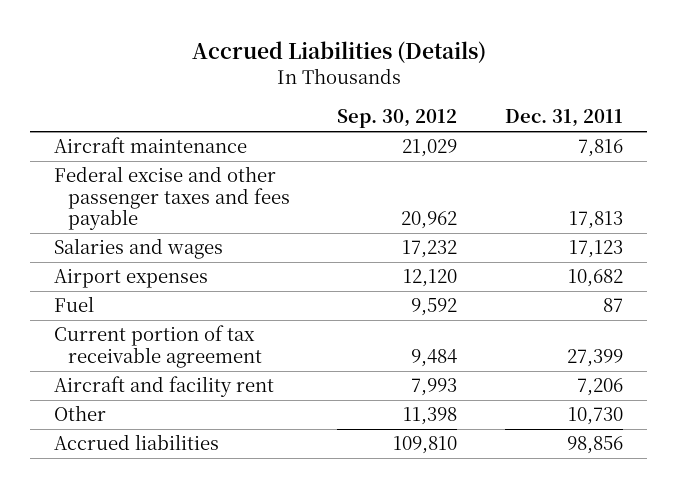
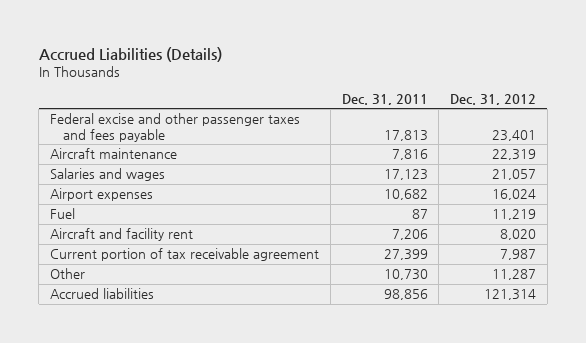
[337,109,458,129] Sep. 30, 2012 -> none
none -> [450,93,537,105] Dec. 31, 2012
[54,137,248,154] Aircraft maintenance -> [50,148,178,160] Aircraft maintenance
[54,325,262,368] Current portion of tax receivable agreement -> [50,248,320,262] Current portion of tax receivable agreement

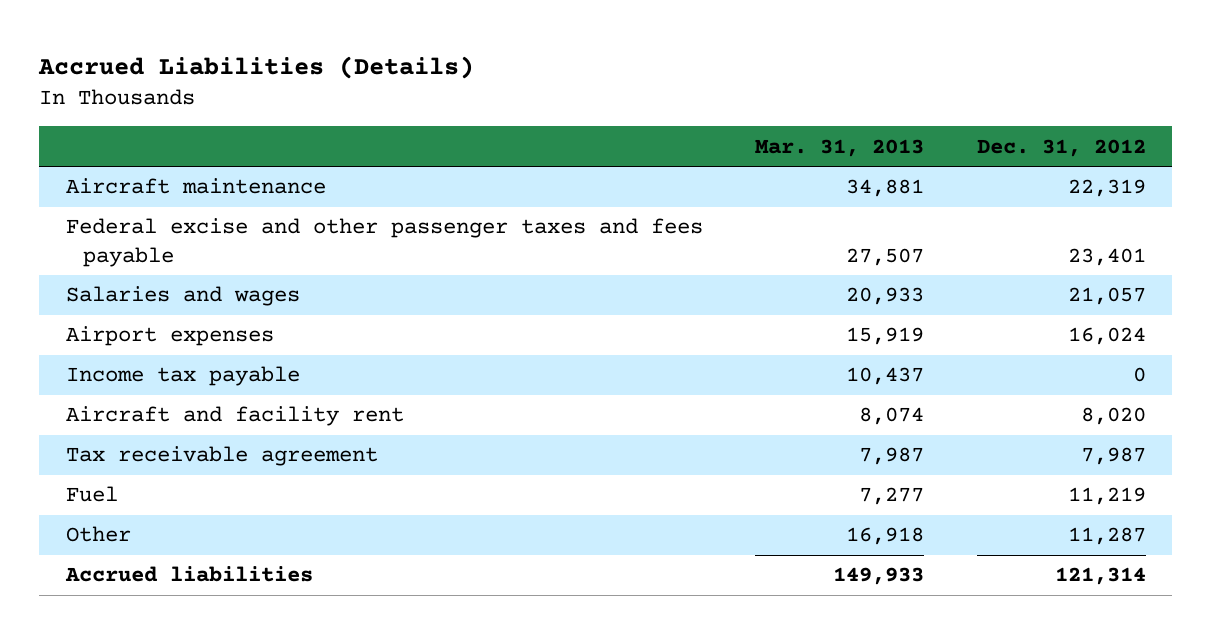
[341,93,428,105] Dec. 31, 2011 -> none
none -> [755,138,925,157] Mar. 31, 2013
[50,113,301,142] Federal excise and other passenger taxes and fees payable -> [65,218,703,267] Federal excise and other passenger taxes and fees payable
none -> [65,366,300,387] Income tax payable
[50,248,320,262] Current portion of tax receivable agreement -> [65,446,378,467] Tax receivable agreement
[50,208,76,220] Fuel -> [65,486,118,503] Fuel

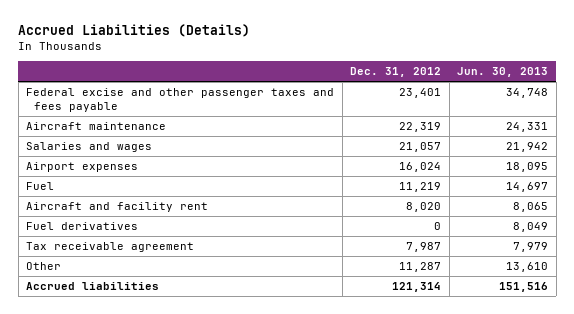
[755,138,925,157] Mar. 31, 2013 -> none
none -> [457,67,549,78] Jun. 30, 2013
[65,178,326,195] Aircraft maintenance -> [26,122,167,131] Aircraft maintenance
[65,366,300,387] Income tax payable -> none
[65,486,118,503] Fuel -> [26,182,55,191] Fuel
none -> [26,222,139,231] Fuel derivatives

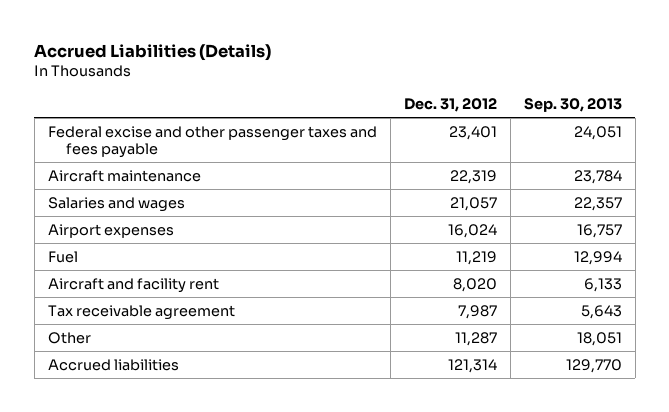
[457,67,549,78] Jun. 30, 2013 -> none
none -> [523,97,622,112] Sep. 30, 2013
[26,222,139,231] Fuel derivatives -> none

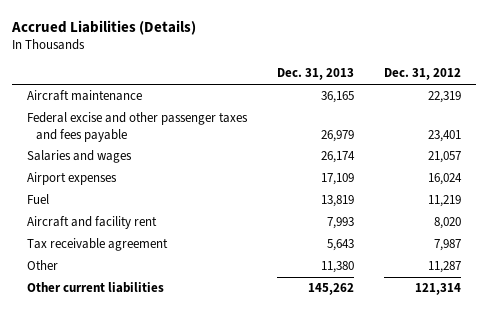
[523,97,622,112] Sep. 30, 2013 -> none
none -> [277,68,355,81] Dec. 31, 2013
[47,125,377,158] Federal excise and other passenger taxes and fees payable -> [26,112,248,142] Federal excise and other passenger taxes and fees payable
[47,358,179,371] Accrued liabilities -> [26,282,164,294] Other current liabilities

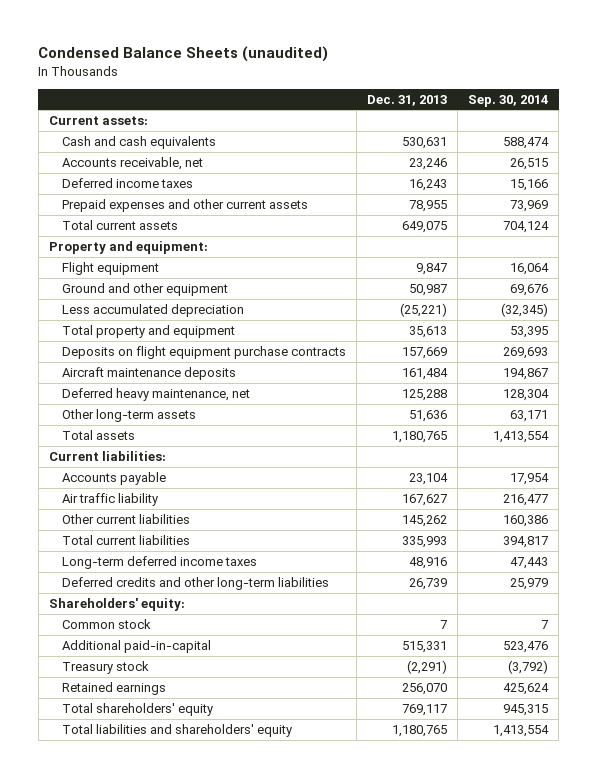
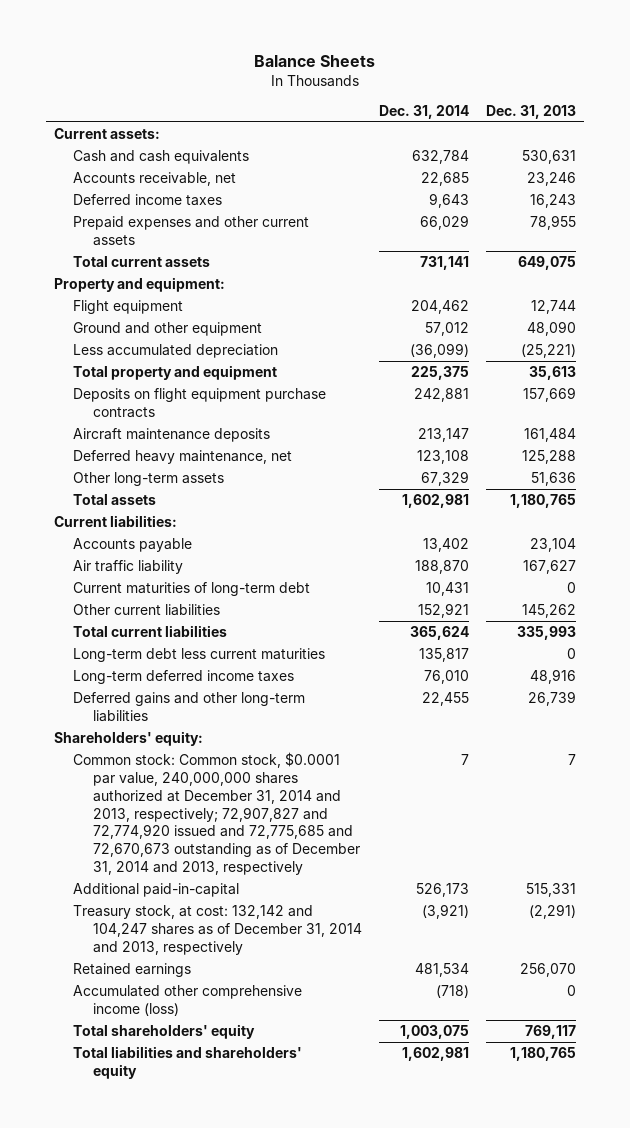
[38,46,329,63] Condensed Balance Sheets (unaudited) -> [253,55,375,68] Balance Sheets
[468,94,549,107] Sep. 30, 2014 -> none
none -> [378,104,469,119] Dec. 31, 2014
[416,262,448,275] 9,847 -> [530,300,576,315] 12,744
[409,283,448,296] 50,987 -> [526,321,576,337] 48,090
none -> [73,582,311,597] Current maturities of long-term debt
none -> [73,648,326,663] Long-term debt less current maturities
[62,576,330,590] Deferred credits and other long-term liabilities -> [73,692,306,722] Deferred gains and other long-term liabilities
[62,618,152,629] Common stock -> [73,752,360,876] Common stock: Common stock, $0.0001 par value, 240,000,000 shares authorized at December 31, 2014 and 2013, respectively; 72,907,827 and 72,774,920 issued and 72,775,685 and 72,670,673 outstanding as of December 31, 2014 and 2013, respectively
[62,660,150,674] Treasury stock -> [73,905,362,955] Treasury stock, at cost: 132,142 and 104,247 shares as of December 31, 2014 and 2013, respectively
none -> [73,985,303,1016] Accumulated other comprehensive income (loss)

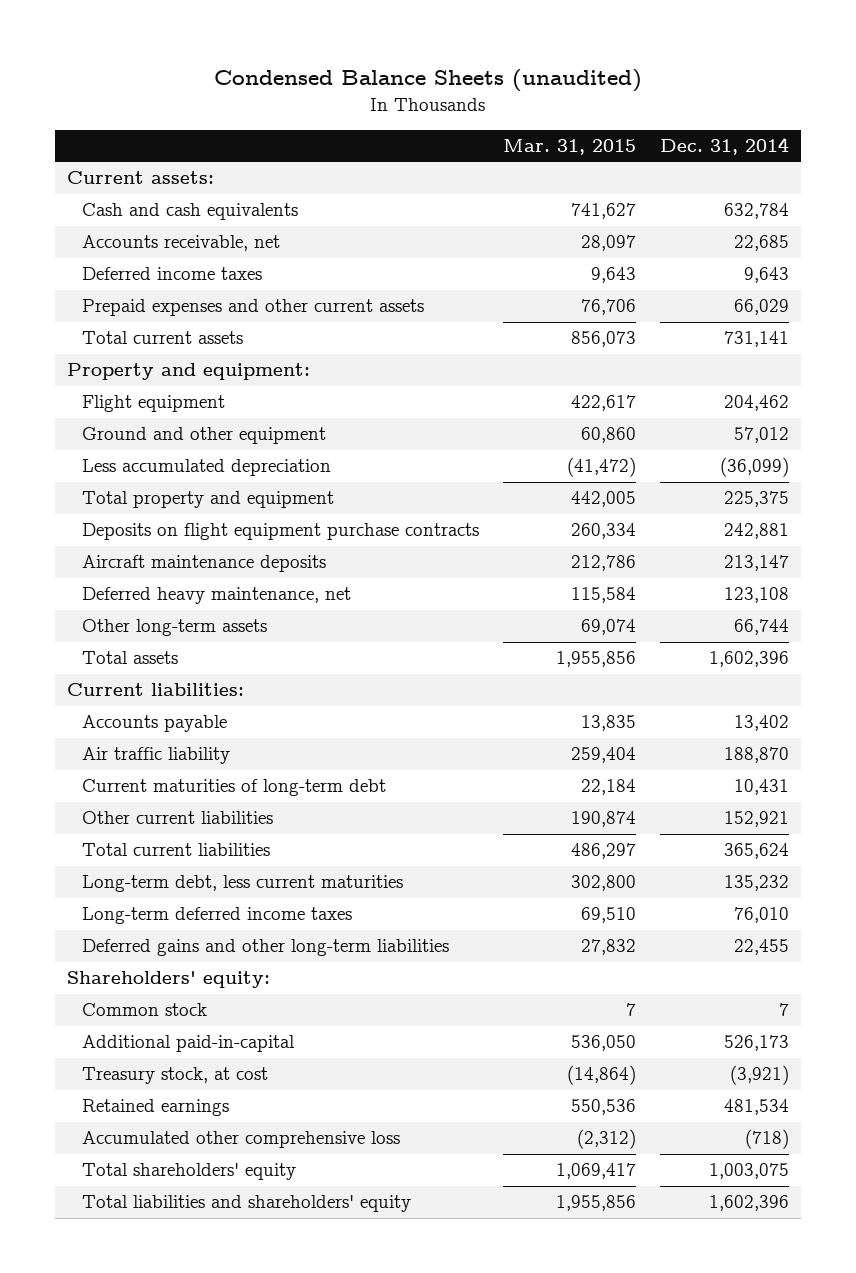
[253,55,375,68] Balance Sheets -> [214,68,643,92] Condensed Balance Sheets (unaudited)
[485,104,576,119] Dec. 31, 2013 -> none
none -> [502,139,636,156] Mar. 31, 2015
[420,471,469,487] 67,329 -> [734,619,790,636] 66,744
[401,494,469,509] 1,602,981 -> [709,651,790,668] 1,602,396
[73,648,326,663] Long-term debt less current maturities -> [81,875,403,893] Long-term debt, less current maturities
[418,648,469,663] 135,817 -> [724,875,790,892] 135,232
[73,752,360,876] Common stock: Common stock, $0.0001 par value, 240,000,000 shares authorized at December 31, 2014 and 2013, respectively; 72,907,827 and 72,774,920 issued and 72,775,685 and 72,670,673 outstanding as of December 31, 2014 and 2013, respectively -> [81,1003,207,1017] Common stock
[73,905,362,955] Treasury stock, at cost: 132,142 and 104,247 shares as of December 31, 2014 and 2013, respectively -> [81,1067,268,1085] Treasury stock, at cost
[73,985,303,1016] Accumulated other comprehensive income (loss) -> [81,1131,400,1149] Accumulated other comprehensive loss
[401,1047,469,1062] 1,602,981 -> [709,1195,790,1212] 1,602,396

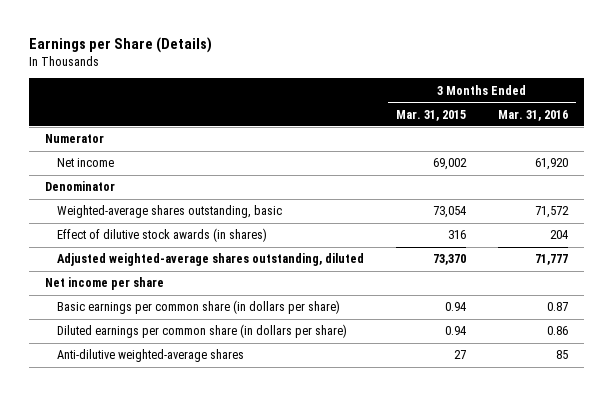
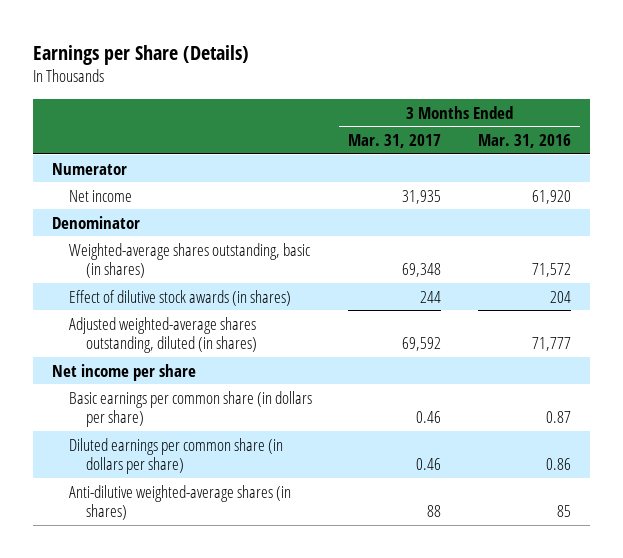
[396,109,467,121] Mar. 31, 2015 -> none
none -> [348,134,442,149] Mar. 31, 2017
[57,205,283,219] Weighted-average shares outstanding, basic -> [68,242,310,279] Weighted-average shares outstanding, basic (in shares)
[57,253,365,267] Adjusted weighted-average shares outstanding, diluted -> [68,316,257,354] Adjusted weighted-average shares outstanding, diluted (in shares)
[57,349,245,363] Anti-dilutive weighted-average shares -> [68,484,291,521] Anti-dilutive weighted-average shares (in shares)

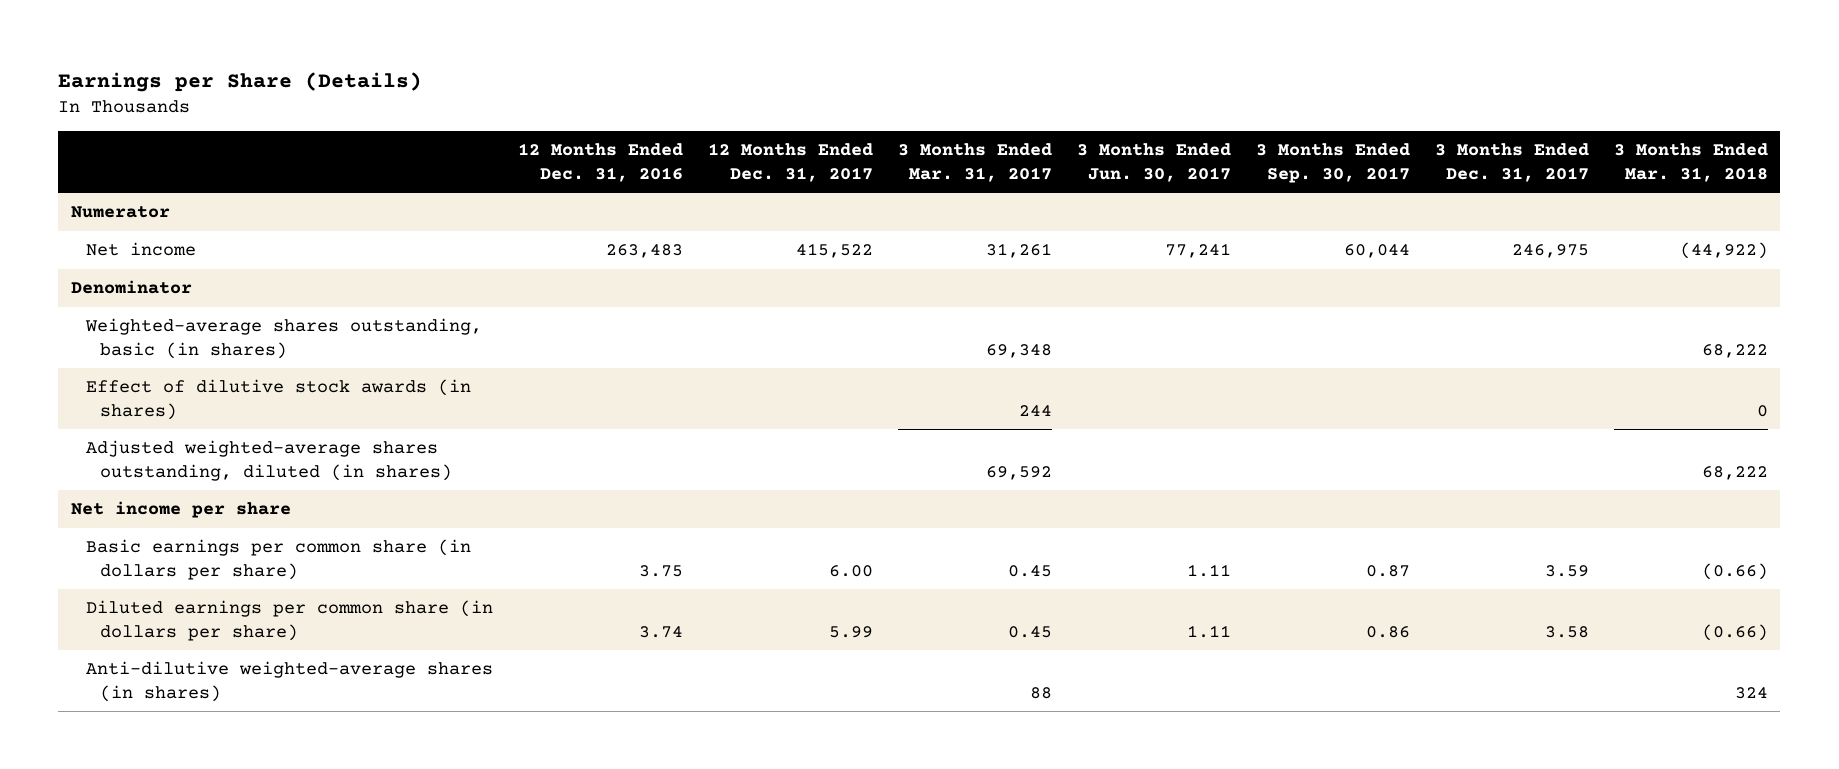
[478,134,572,149] Mar. 31, 2016 -> none
none -> [517,143,683,182] 12 Months Ended Dec. 31, 2016
none -> [707,143,873,182] 12 Months Ended Dec. 31, 2017
none -> [1076,143,1231,182] 3 Months Ended Jun. 30, 2017
none -> [1255,143,1410,183] 3 Months Ended Sep. 30, 2017
none -> [1434,143,1589,182] 3 Months Ended Dec. 31, 2017
none -> [1613,143,1768,182] 3 Months Ended Mar. 31, 2018
[402,189,442,204] 31,935 -> [985,243,1052,259] 31,261
[416,411,442,424] 0.46 -> [1007,564,1052,577] 0.45
[416,458,442,471] 0.46 -> [1007,625,1052,638] 0.45

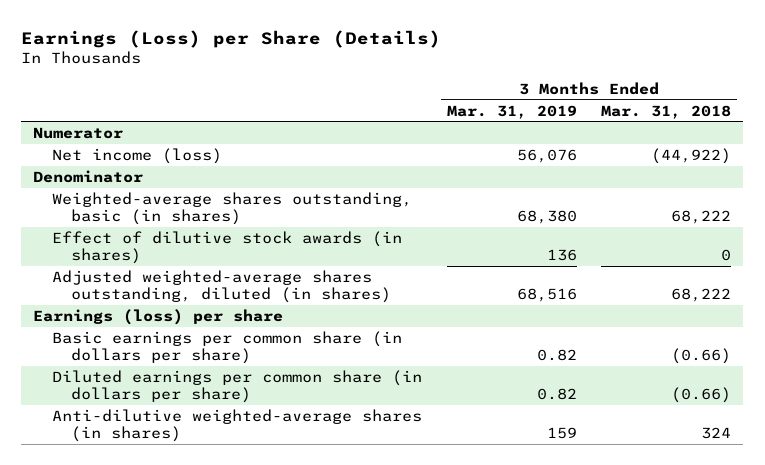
[58,72,423,93] Earnings per Share (Details) -> [21,29,442,48] Earnings (Loss) per Share (Details)
[517,143,683,182] 12 Months Ended Dec. 31, 2016 -> none
[707,143,873,182] 12 Months Ended Dec. 31, 2017 -> none
[897,143,1052,182] 3 Months Ended Mar. 31, 2017 -> none
[1076,143,1231,182] 3 Months Ended Jun. 30, 2017 -> none
[1255,143,1410,183] 3 Months Ended Sep. 30, 2017 -> none
[1434,143,1589,182] 3 Months Ended Dec. 31, 2017 -> none
none -> [446,104,577,119] Mar. 31, 2019
[85,242,196,257] Net income -> [52,147,223,164] Net income (loss)
[70,501,291,519] Net income per share -> [33,308,284,325] Earnings (loss) per share

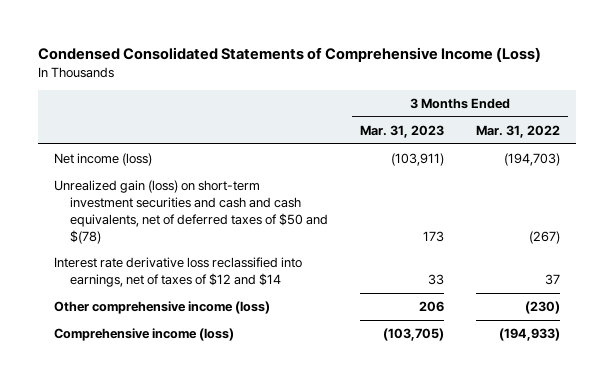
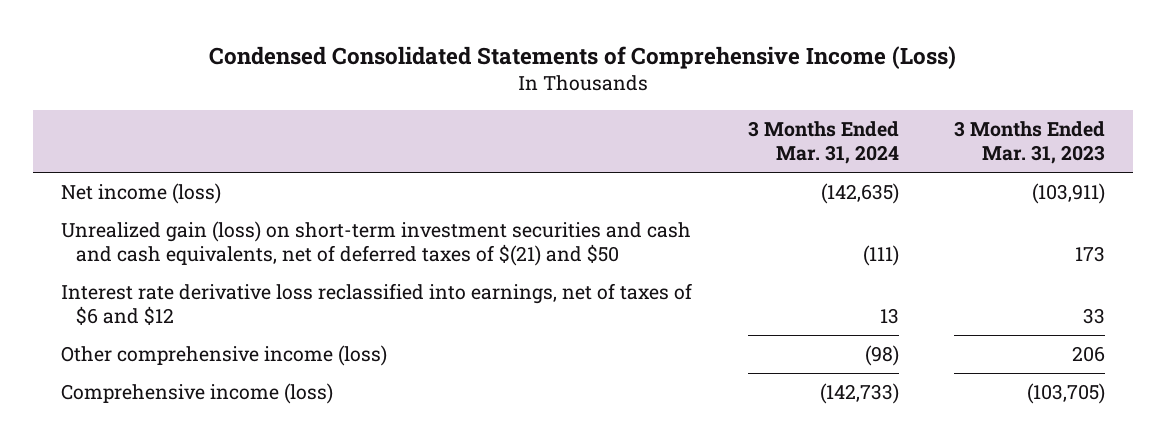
[475,124,560,138] Mar. 31, 2022 -> none
none -> [747,121,899,164] 3 Months Ended Mar. 31, 2024
[54,180,328,244] Unrealized gain (loss) on short-term investment securities and cash and cash equivalents, net of deferred taxes of $50 and $(78) -> [60,221,691,266] Unrealized gain (loss) on short-term investment securities and cash and cash equivalents, net of deferred taxes of $(21) and $50
[54,257,303,287] Interest rate derivative loss reclassified into earnings, net of taxes of $12 and $14 -> [60,283,692,325] Interest rate derivative loss reclassified into earnings, net of taxes of $6 and $12

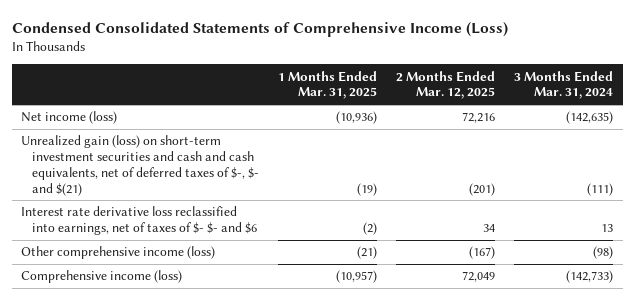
[954,121,1106,164] 3 Months Ended Mar. 31, 2023 -> none
none -> [278,70,378,100] 1 Months Ended Mar. 31, 2025
none -> [396,70,496,100] 2 Months Ended Mar. 12, 2025
[60,221,691,266] Unrealized gain (loss) on short-term investment securities and cash and cash equivalents, net of deferred taxes of $(21) and $50 -> [21,135,259,196] Unrealized gain (loss) on short-term investment securities and cash and cash equivalents, net of deferred taxes of $-, $- and $(21)
[60,283,692,325] Interest rate derivative loss reclassified into earnings, net of taxes of $6 and $12 -> [21,206,257,236] Interest rate derivative loss reclassified into earnings, net of taxes of $- $- and $6

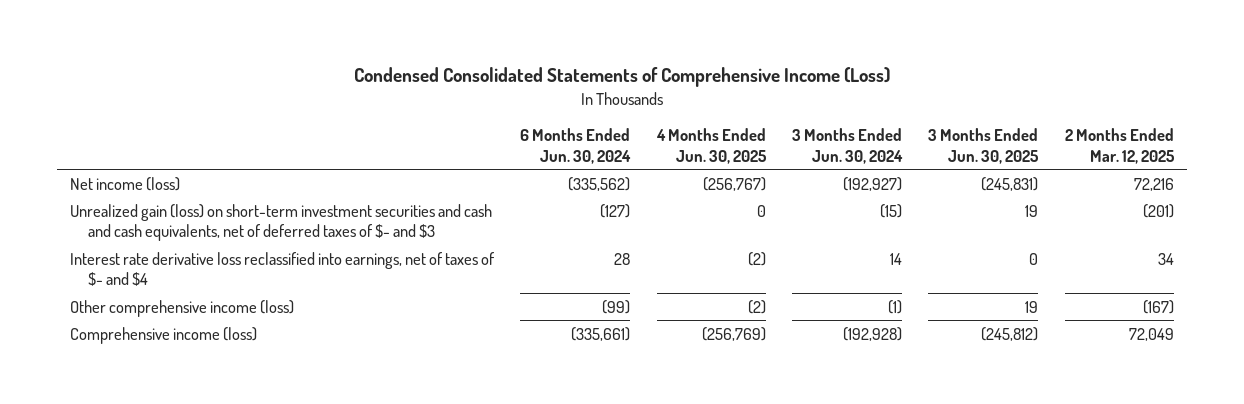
[278,70,378,100] 1 Months Ended Mar. 31, 2025 -> none
[514,70,614,100] 3 Months Ended Mar. 31, 2024 -> none
none -> [520,127,632,164] 6 Months Ended Jun. 30, 2024
none -> [655,127,767,164] 4 Months Ended Jun. 30, 2025
none -> [791,127,903,164] 3 Months Ended Jun. 30, 2024
none -> [928,127,1040,164] 3 Months Ended Jun. 30, 2025
[21,135,259,196] Unrealized gain (loss) on short-term investment securities and cash and cash equivalents, net of deferred taxes of $-, $- and $(21) -> [69,203,492,242] Unrealized gain (loss) on short-term investment securities and cash and cash equivalents, net of deferred taxes of $- and $3
[21,206,257,236] Interest rate derivative loss reclassified into earnings, net of taxes of $- $- and $6 -> [69,251,495,287] Interest rate derivative loss reclassified into earnings, net of taxes of $- and $4

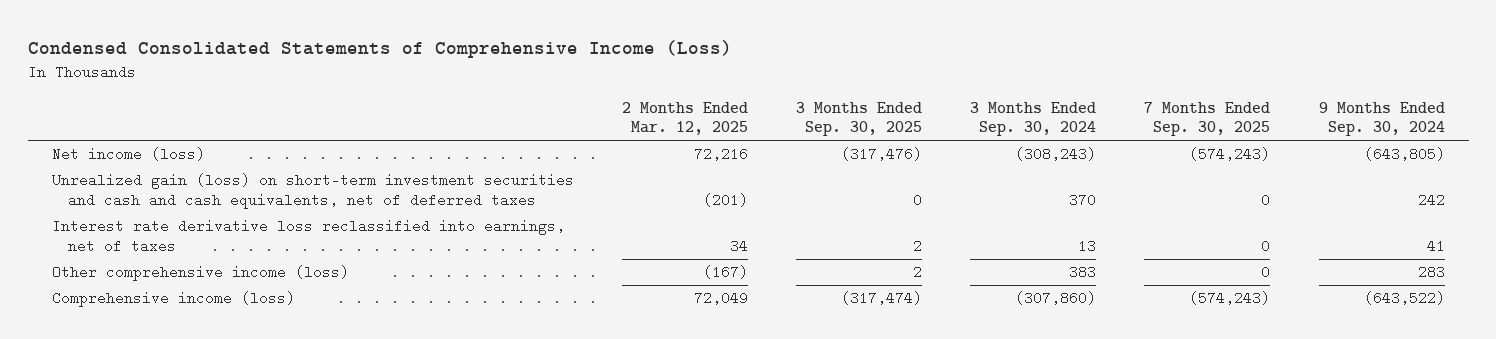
[520,127,632,164] 6 Months Ended Jun. 30, 2024 -> none
[655,127,767,164] 4 Months Ended Jun. 30, 2025 -> none
[791,127,903,164] 3 Months Ended Jun. 30, 2024 -> none
[928,127,1040,164] 3 Months Ended Jun. 30, 2025 -> none
none -> [796,101,923,137] 3 Months Ended Sep. 30, 2025
none -> [970,101,1097,137] 3 Months Ended Sep. 30, 2024
none -> [1144,101,1271,137] 7 Months Ended Sep. 30, 2025
none -> [1318,101,1445,137] 9 Months Ended Sep. 30, 2024
[69,203,492,242] Unrealized gain (loss) on short-term investment securities and cash and cash equivalents, net of deferred taxes of $- and $3 -> [51,173,574,210] Unrealized gain (loss) on short-term investment securities and cash and cash equivalents, net of deferred taxes
[69,251,495,287] Interest rate derivative loss reclassified into earnings, net of taxes of $- and $4 -> [51,219,565,254] Interest rate derivative loss reclassified into earnings, net of taxes

